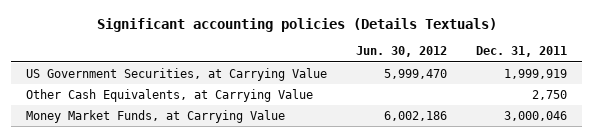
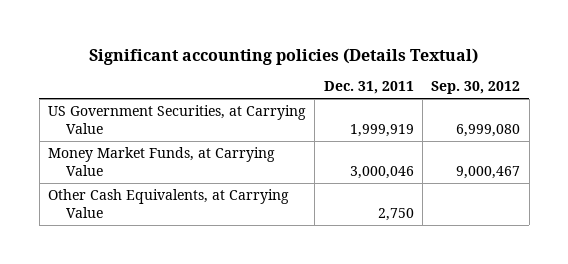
[96,18,497,33] Significant accounting policies (Details Textuals) -> [89,47,479,65] Significant accounting policies (Details Textual)
[356,46,448,58] Jun. 30, 2012 -> none
none -> [431,81,521,95] Sep. 30, 2012
[25,88,313,102] Other Cash Equivalents, at Carrying Value -> [47,188,289,219] Other Cash Equivalents, at Carrying Value

